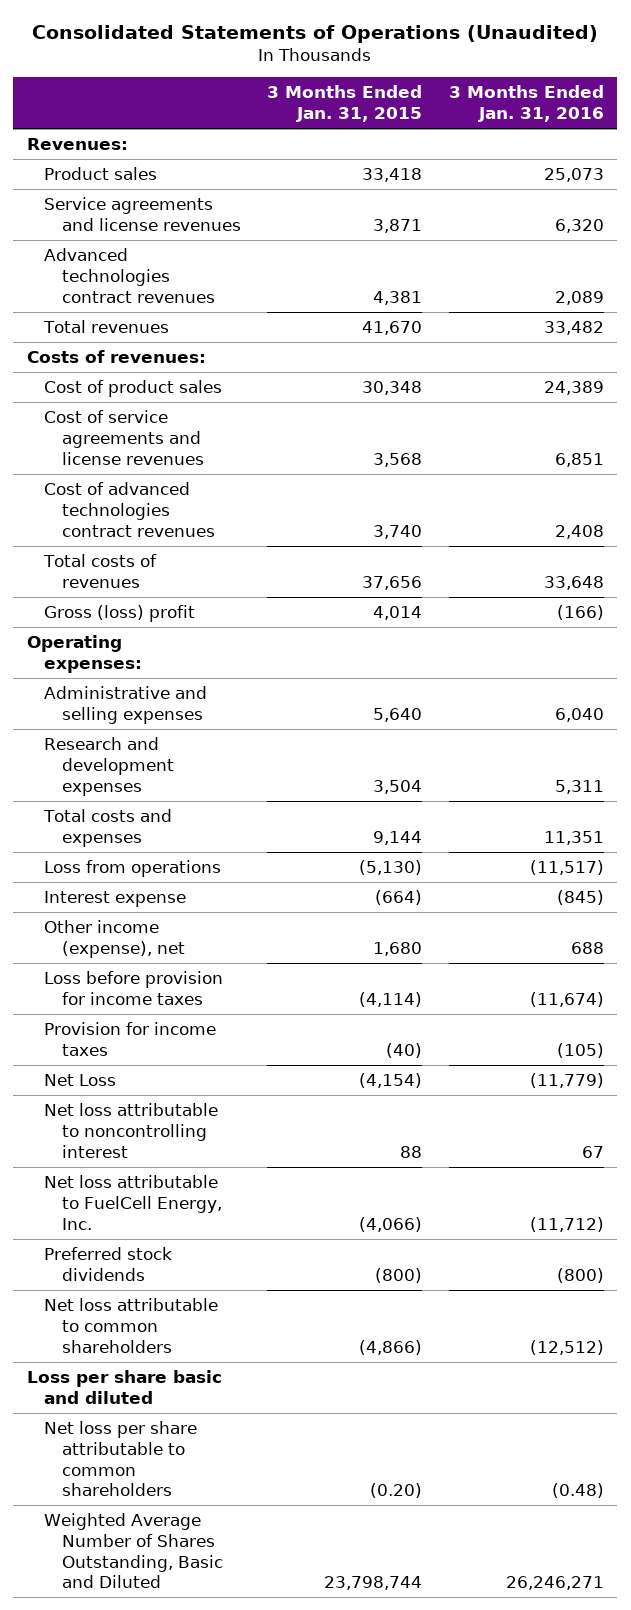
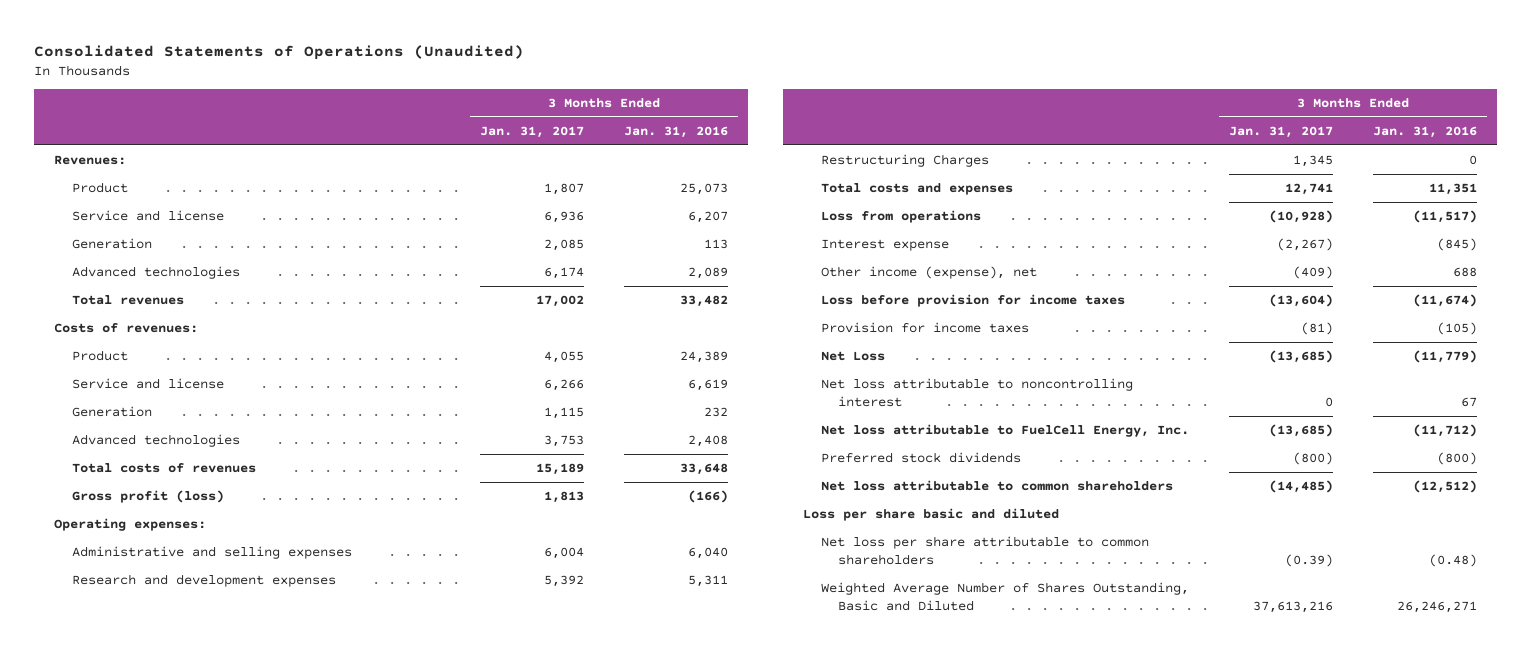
[267,85,423,123] 3 Months Ended Jan. 31, 2015 -> none
none -> [479,125,584,138] Jan. 31, 2017
[44,167,158,181] Product sales -> [71,182,128,194] Product
[44,197,241,231] Service agreements and license revenues -> [71,210,224,222] Service and license
[555,218,605,233] 6,320 -> [687,211,728,224] 6,207
none -> [71,238,152,250] Generation
[44,248,215,303] Advanced technologies contract revenues -> [71,266,240,280] Advanced technologies
[44,380,223,398] Cost of product sales -> [71,350,128,362] Product
[44,410,204,465] Cost of service agreements and license revenues -> [71,378,224,390] Service and license
[555,452,605,467] 6,851 -> [687,379,728,392] 6,619
none -> [71,406,152,418] Generation
[44,482,215,537] Cost of advanced technologies contract revenues -> [71,434,240,448] Advanced technologies
[44,605,196,623] Gross (loss) profit -> [71,490,224,504] Gross profit (loss)
none -> [820,154,989,168] Restructuring Charges

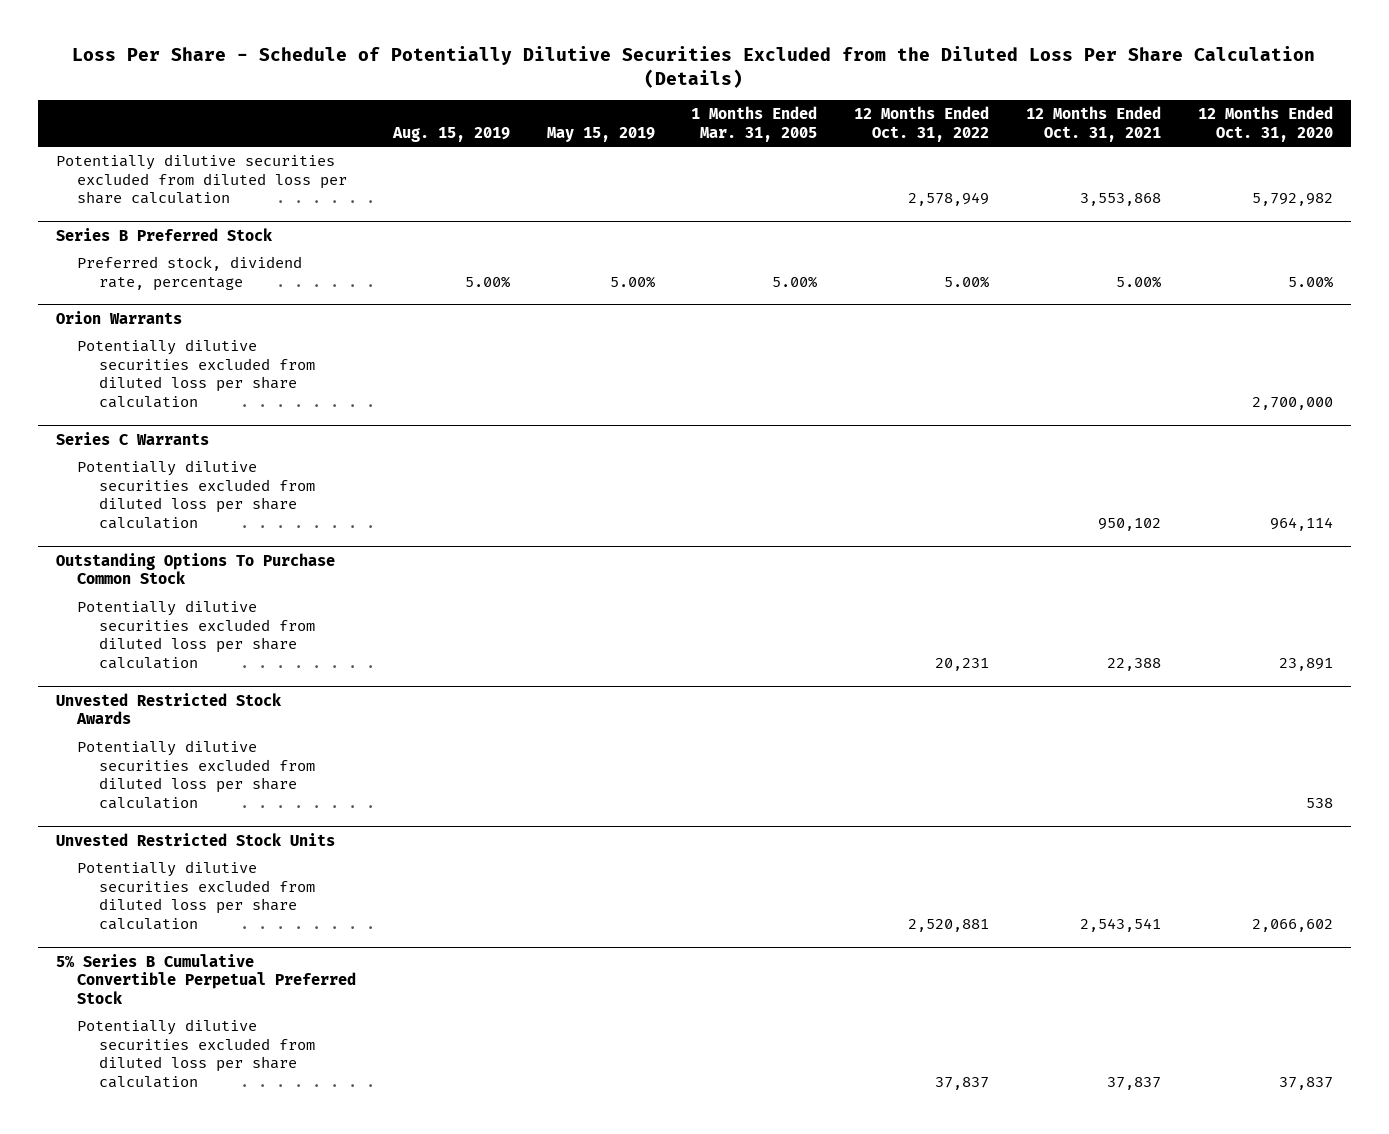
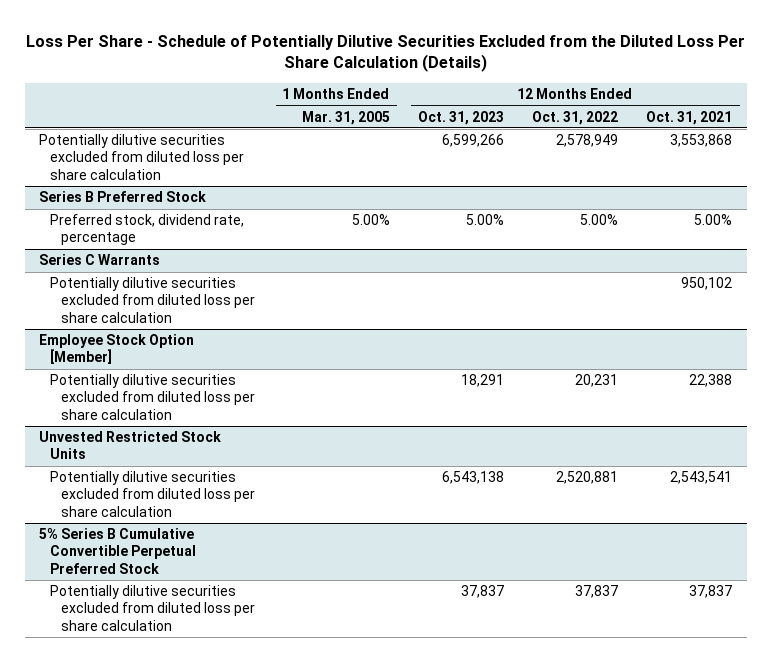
[391,126,510,142] Aug. 15, 2019 -> none
[546,126,655,142] May 15, 2019 -> none
[1197,106,1333,142] 12 Months Ended Oct. 31, 2020 -> none
none -> [418,110,505,125] Oct. 31, 2023
[55,310,182,324] Orion Warrants -> none
[77,339,315,408] Potentially dilutive securities excluded from diluted loss per share calculation -> none
[55,552,335,585] Outstanding Options To Purchase Common Stock -> [38,334,194,365] Employee Stock Option [Member]
[55,692,282,725] Unvested Restricted Stock Awards -> none
[77,740,315,809] Potentially dilutive securities excluded from diluted loss per share calculation -> none

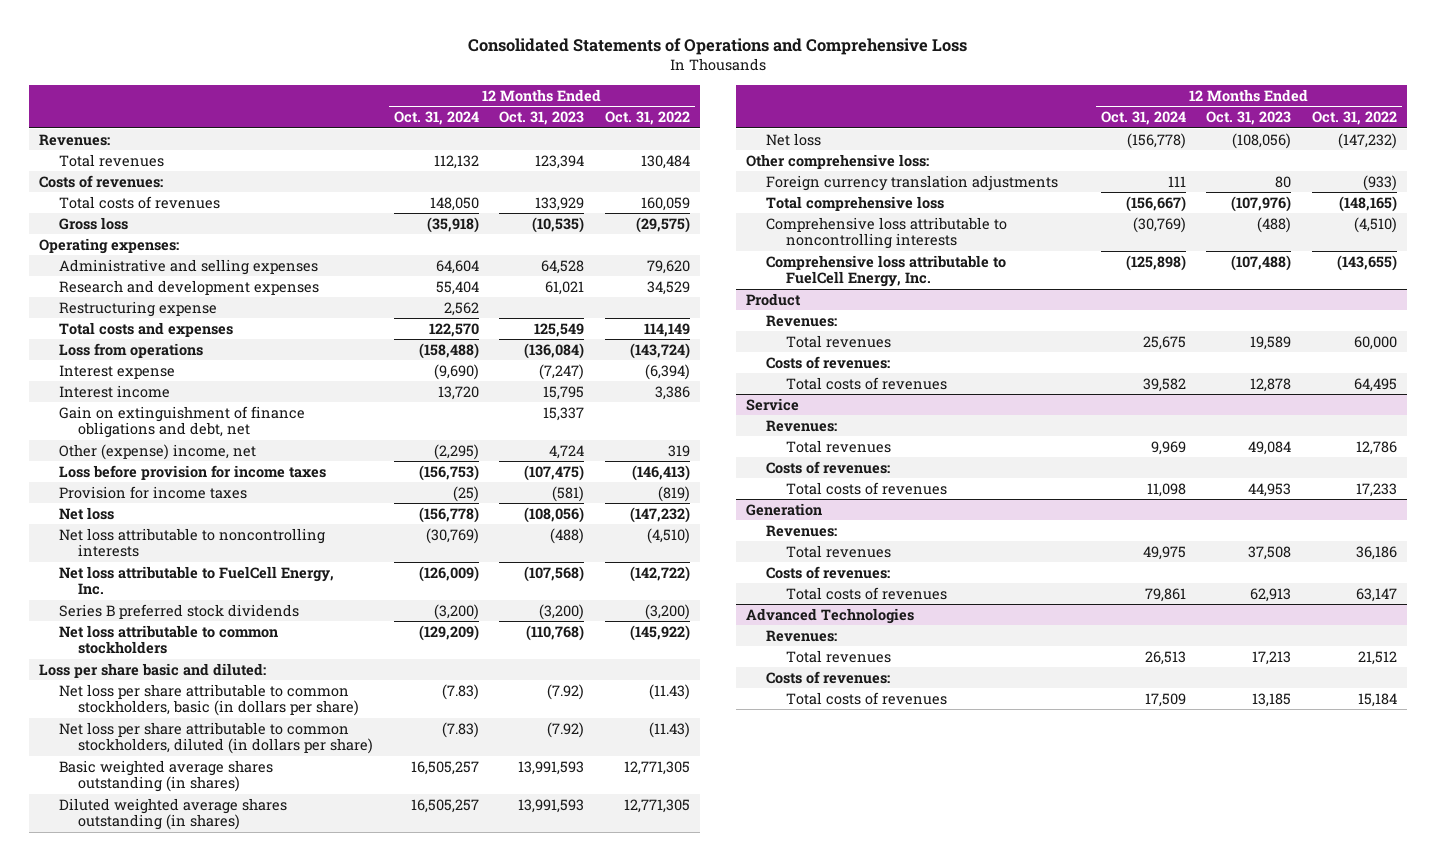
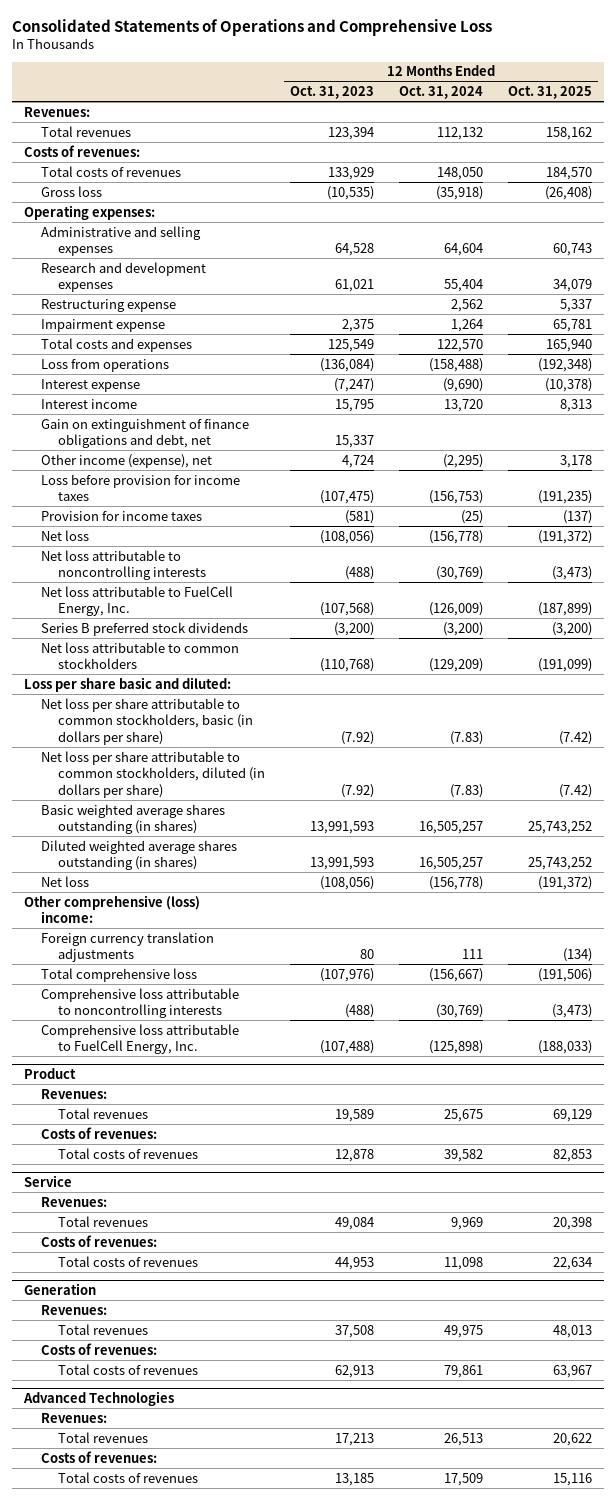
[604,111,690,126] Oct. 31, 2022 -> none
none -> [507,86,592,100] Oct. 31, 2025
none -> [41,318,166,332] Impairment expense
[58,443,256,460] Other (expense) income, net -> [41,453,213,468] Other income (expense), net
[746,153,930,169] Other comprehensive loss: -> [23,894,200,924] Other comprehensive (loss) income:

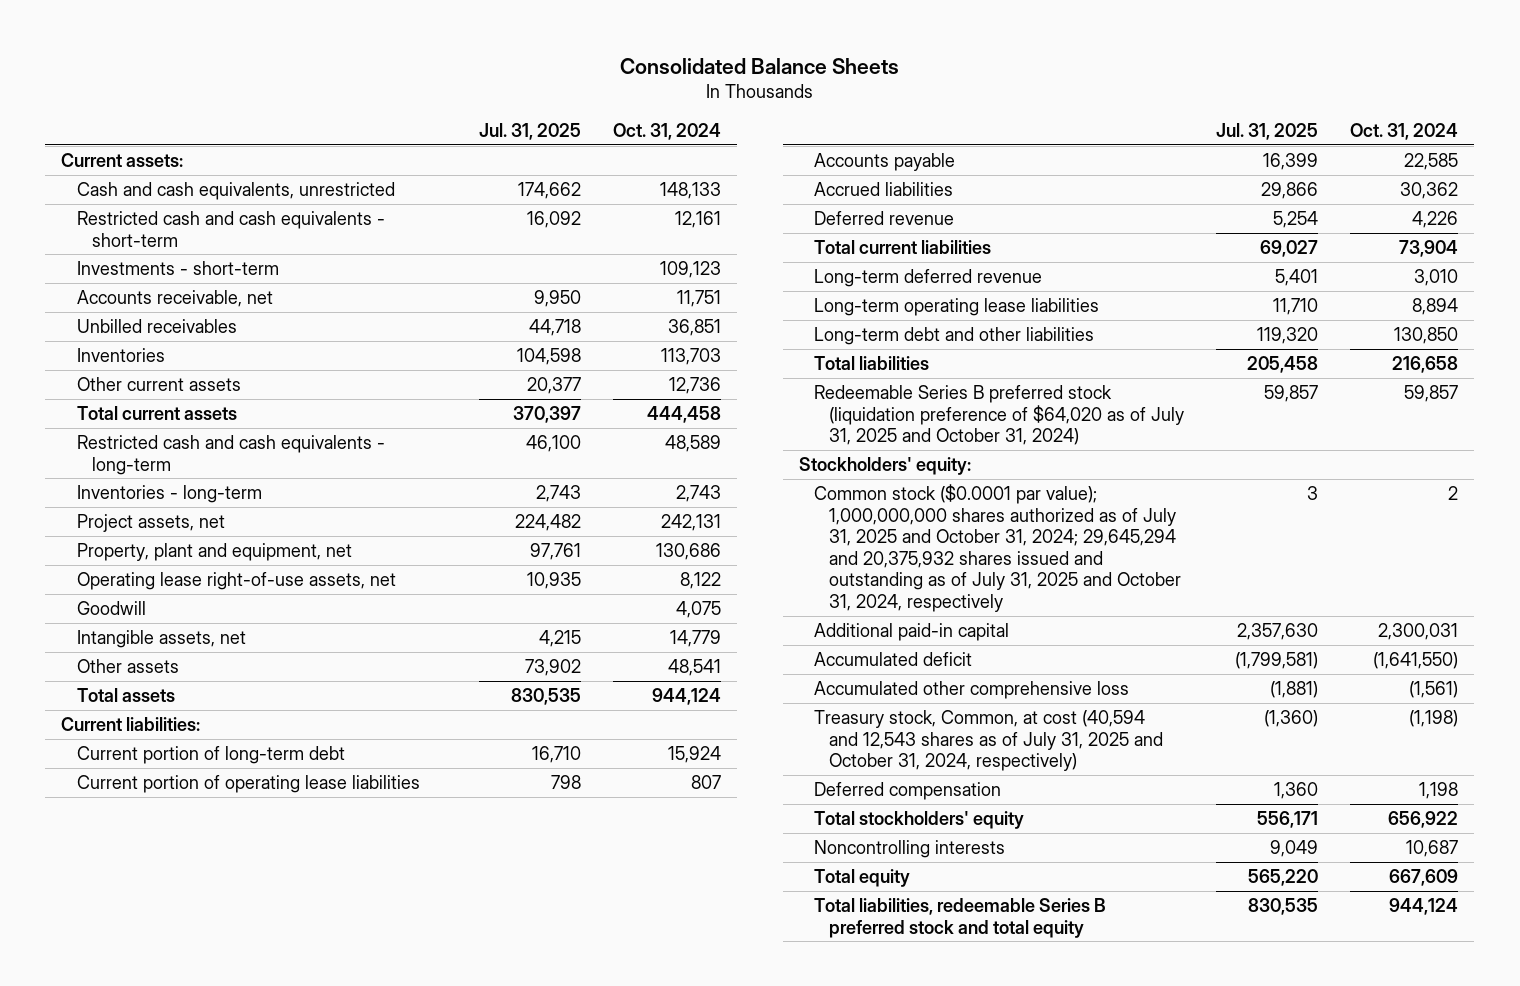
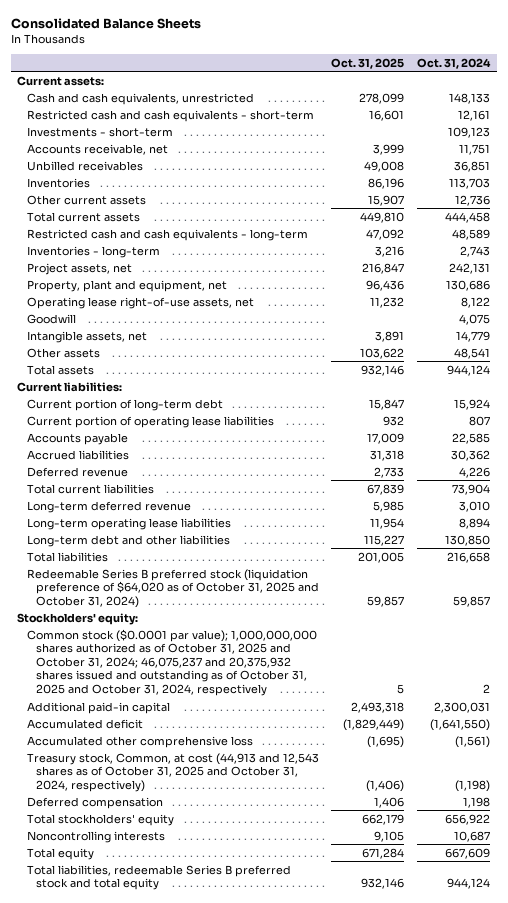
[479,123,582,141] Jul. 31, 2025 -> none
none -> [331,57,405,69] Oct. 31, 2025
[813,384,1185,446] Redeemable Series B preferred stock (liquidation preference of $64,020 as of July 31, 2025 and October 31, 2024) -> [26,568,319,608] Redeemable Series B preferred stock (liquidation preference of $64,020 as of October 31, 2025 and October 31, 2024)
[813,483,1182,612] Common stock ($0.0001 par value); 1,000,000,000 shares authorized as of July 31, 2025 and October 31, 2024; 29,645,294 and 20,375,932 shares issued and outstanding as of July 31, 2025 and October 31, 2024, respectively -> [26,628,317,696] Common stock ($0.0001 par value); 1,000,000,000 shares authorized as of October 31, 2025 and October 31, 2024; 46,075,237 and 20,375,932 shares issued and outstanding as of October 31, 2025 and October 31, 2024, respectively
[813,709,1164,772] Treasury stock, Common, at cost (40,594 and 12,543 shares as of July 31, 2025 and October 31, 2024, respectively) -> [26,752,319,792] Treasury stock, Common, at cost (44,913 and 12,543 shares as of October 31, 2025 and October 31, 2024, respectively)

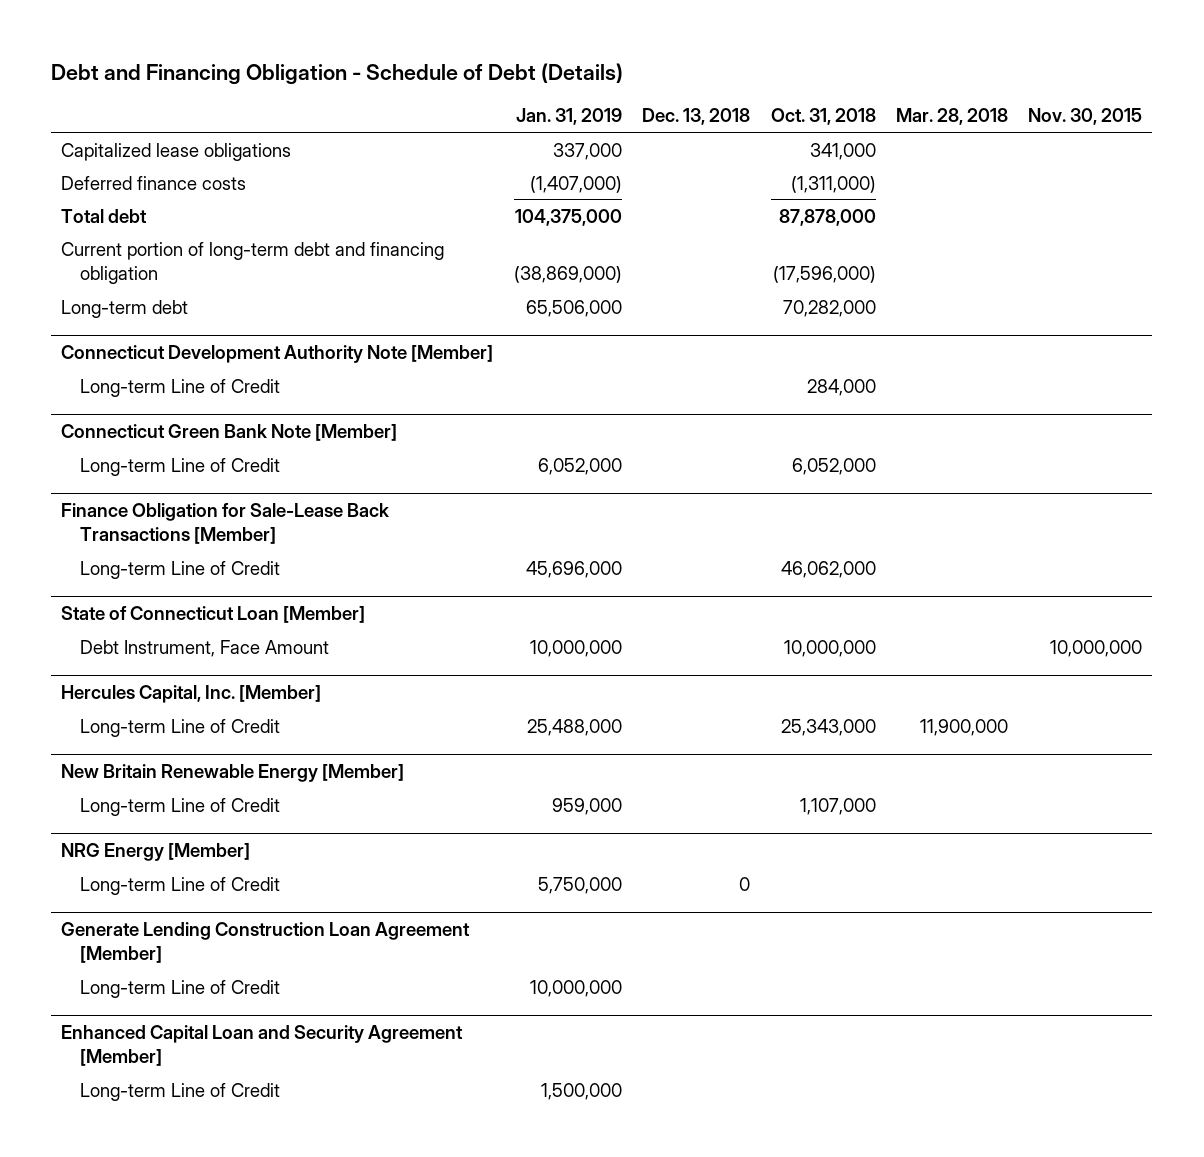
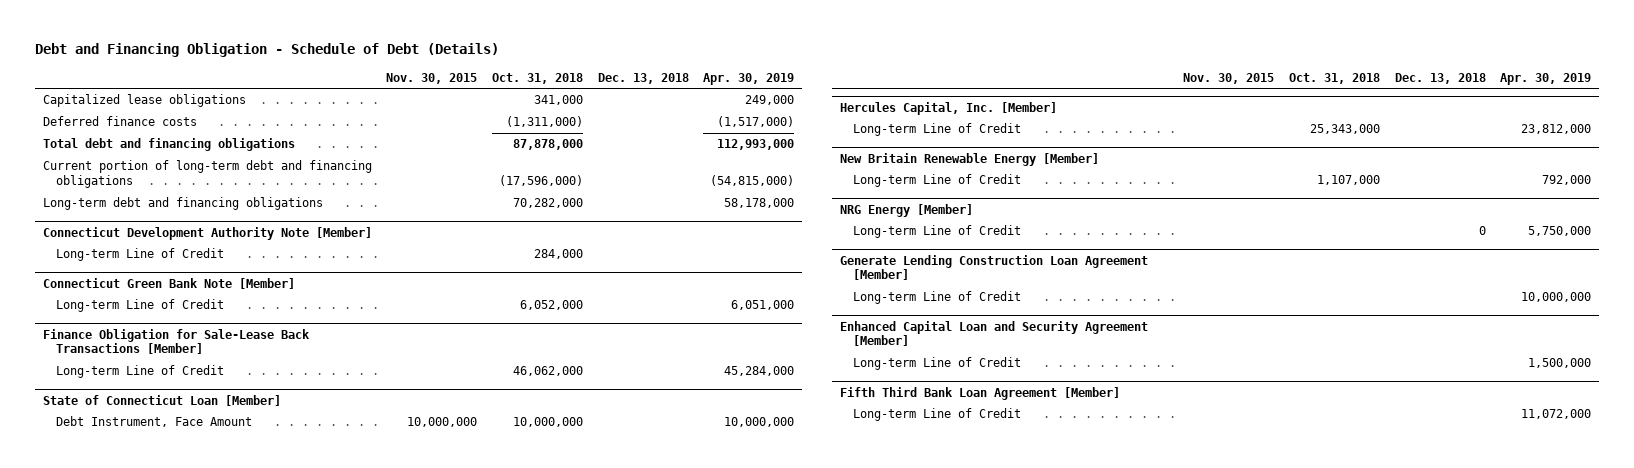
[515,108,622,126] Jan. 31, 2019 -> none
[895,108,1008,126] Mar. 28, 2018 -> none
none -> [703,72,795,85] Apr. 30, 2019
[61,208,148,223] Total debt -> [42,138,295,152] Total debt and financing obligations
[61,241,445,284] Current portion of long-term debt and financing obligation -> [42,160,372,189] Current portion of long-term debt and financing obligations
[61,299,189,318] Long-term debt -> [42,197,323,211] Long-term debt and financing obligations
none -> [839,386,1120,400] Fifth Third Bank Loan Agreement [Member]
none -> [852,408,1021,422] Long-term Line of Credit

